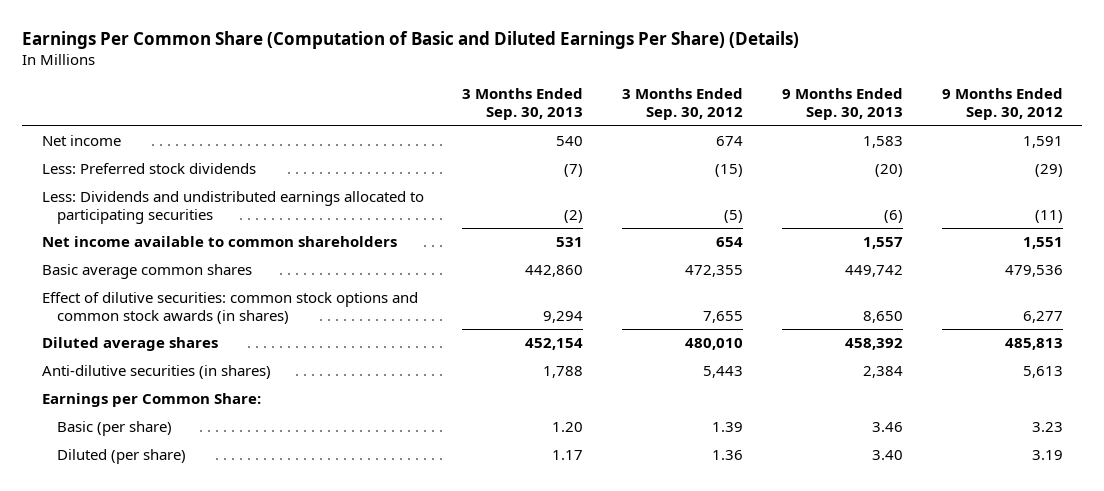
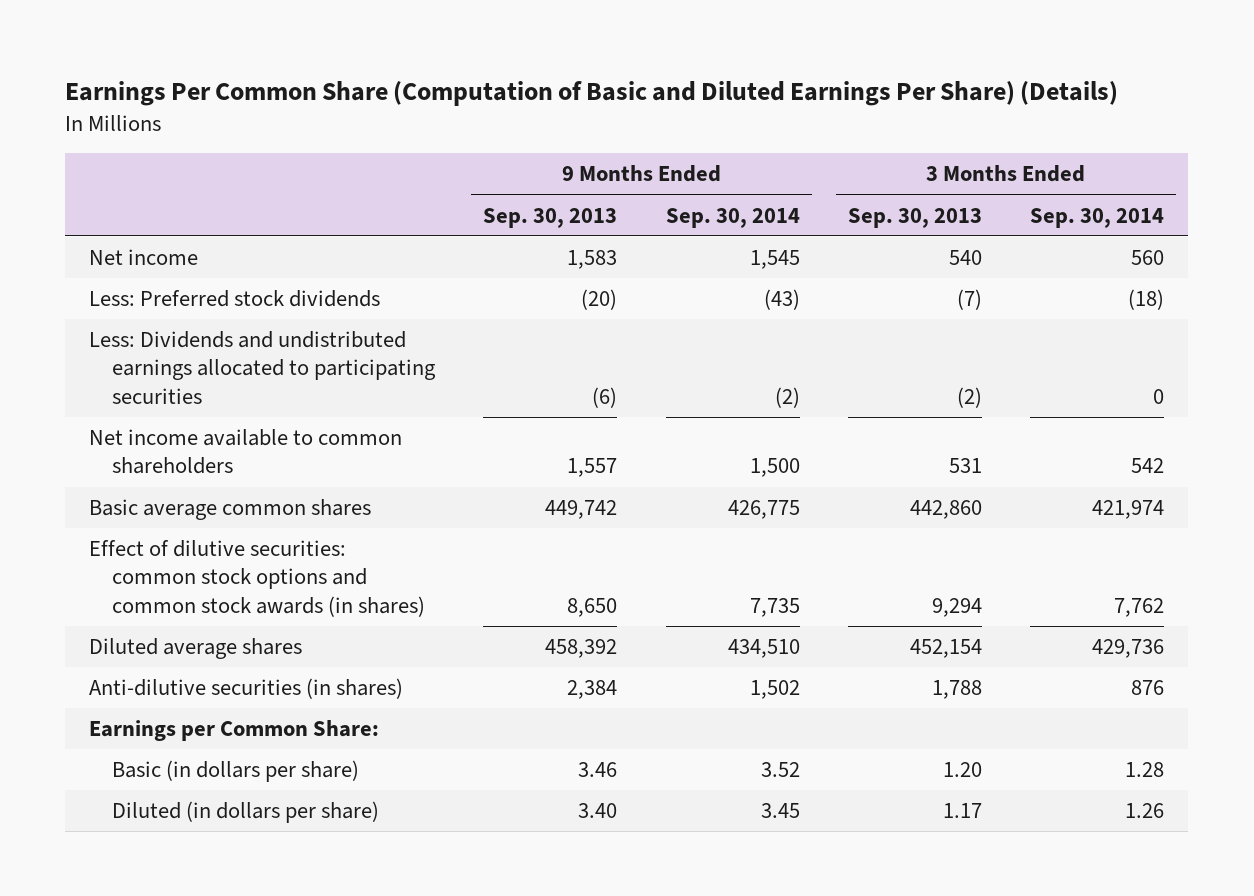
[622,88,744,120] 3 Months Ended Sep. 30, 2012 -> none
[941,88,1063,120] 9 Months Ended Sep. 30, 2012 -> none
none -> [665,207,800,228] Sep. 30, 2014
none -> [1030,207,1165,228] Sep. 30, 2014
[56,421,172,437] Basic (per share) -> [112,760,360,783] Basic (in dollars per share)
[56,449,186,465] Diluted (per share) -> [112,801,380,824] Diluted (in dollars per share)

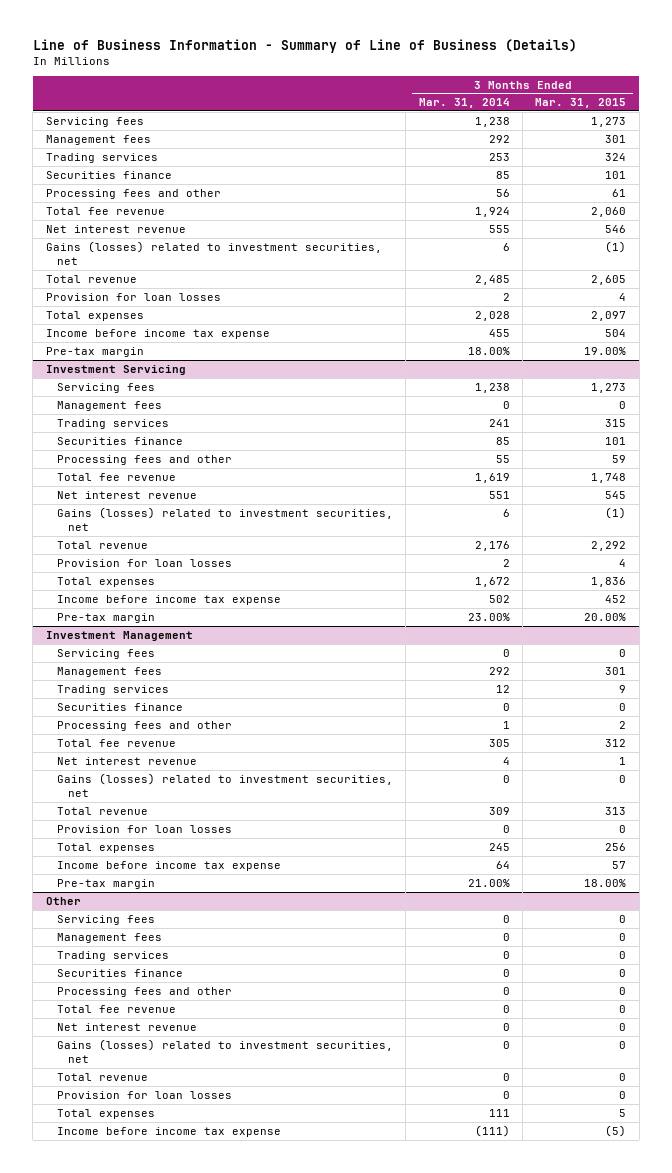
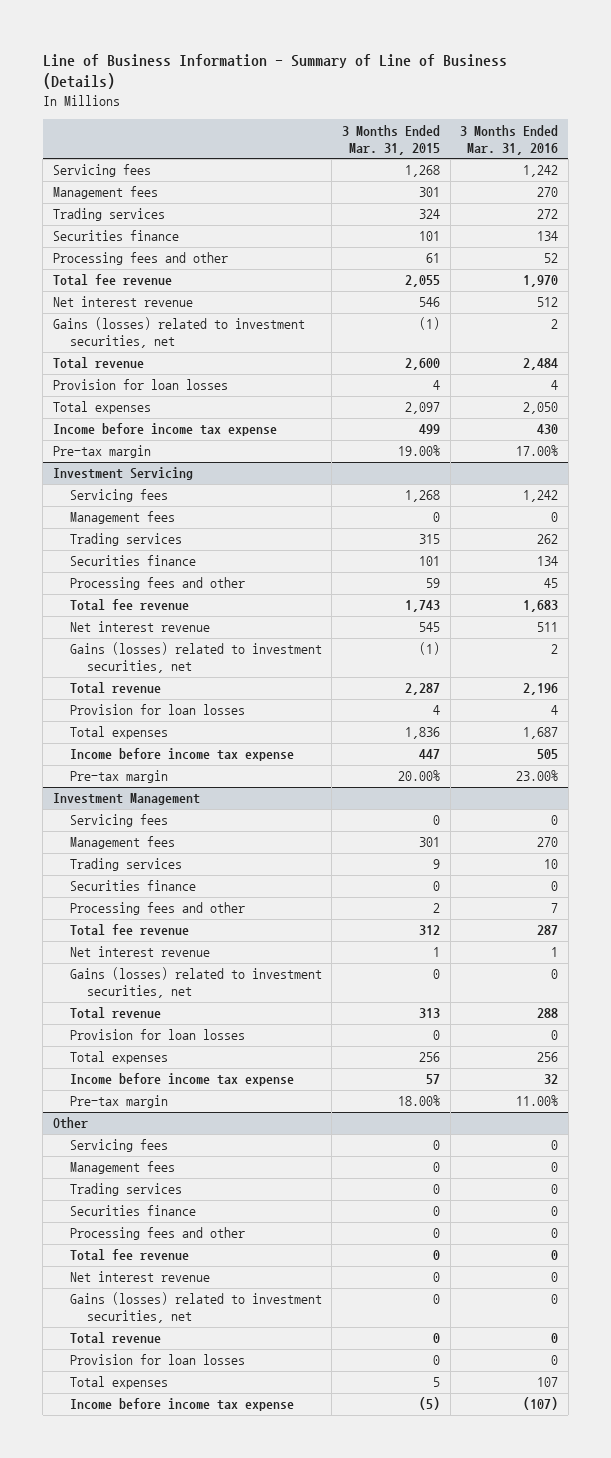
[418,98,510,109] Mar. 31, 2014 -> none
none -> [460,124,559,155] 3 Months Ended Mar. 31, 2016
[591,116,627,127] 1,273 -> [405,165,441,178] 1,268
[591,206,627,217] 2,060 -> [405,275,441,288] 2,055
[591,274,627,285] 2,605 -> [405,358,441,371] 2,600
[605,328,627,337] 504 -> [419,424,441,435] 499
[591,382,627,393] 1,273 -> [405,490,441,503] 1,268
[591,472,627,483] 1,748 -> [405,600,441,613] 1,743
[591,540,627,551] 2,292 -> [405,683,441,696] 2,287
[605,594,627,603] 452 -> [419,749,441,760] 447

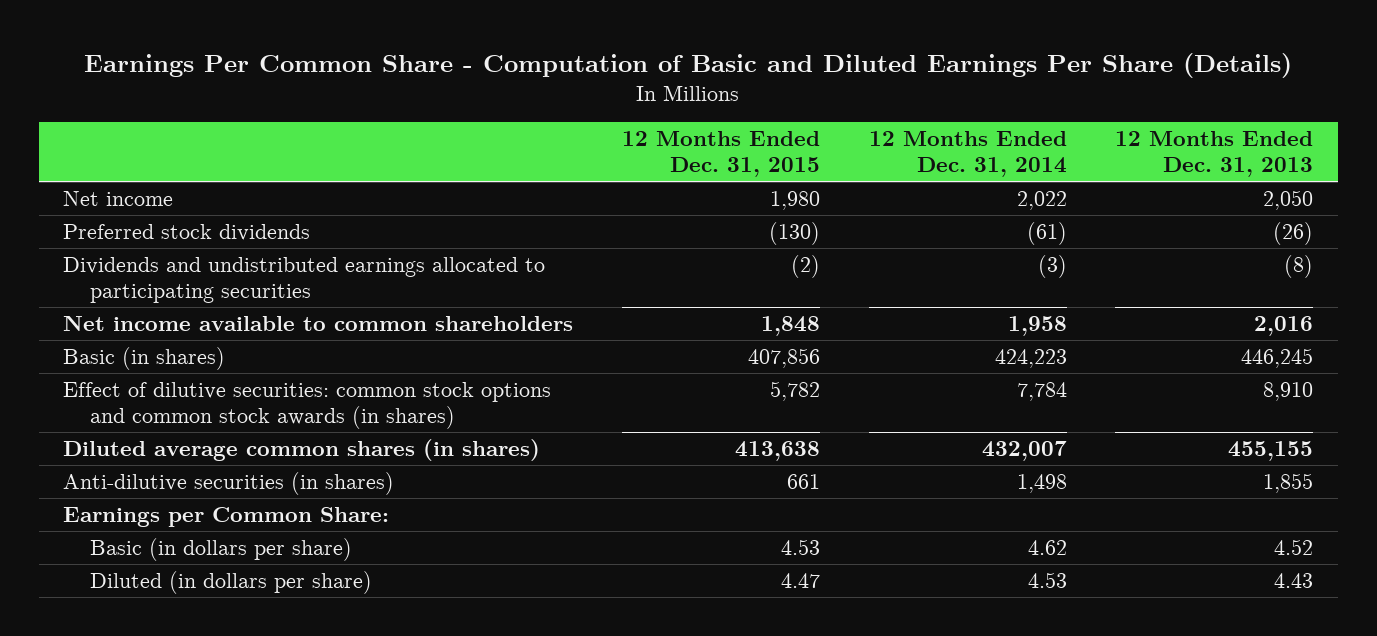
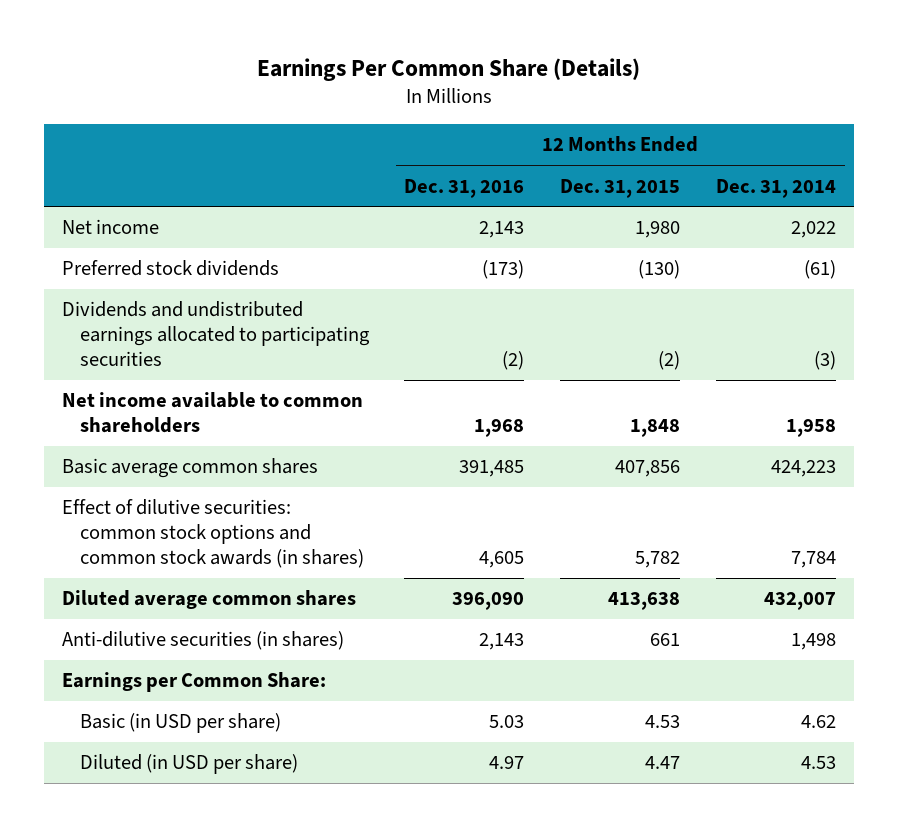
[84,53,1293,79] Earnings Per Common Share - Computation of Basic and Diluted Earnings Per Share (Details) -> [256,57,640,81] Earnings Per Common Share (Details)
[1115,130,1314,177] 12 Months Ended Dec. 31, 2013 -> none
none -> [404,178,525,198] Dec. 31, 2016
[63,346,226,370] Basic (in shares) -> [61,458,318,479] Basic average common shares
[63,438,541,461] Diluted average common shares (in shares) -> [61,590,356,610] Diluted average common shares
[90,537,353,561] Basic (in dollars per share) -> [79,713,281,734] Basic (in USD per share)
[90,570,373,594] Diluted (in dollars per share) -> [79,754,298,775] Diluted (in USD per share)

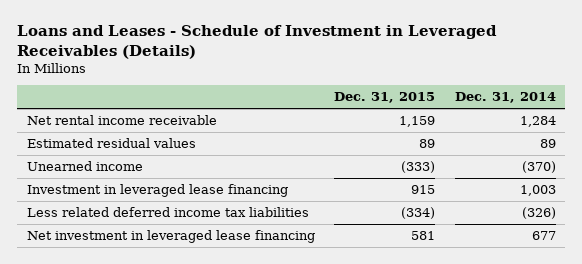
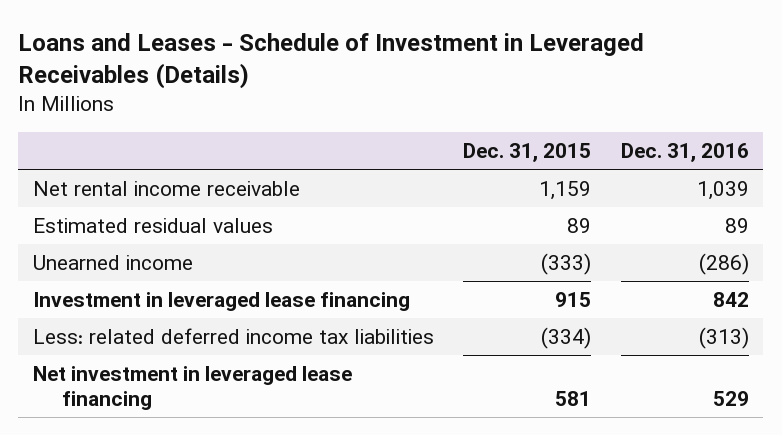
[454,92,556,104] Dec. 31, 2014 -> none
none -> [620,142,749,162] Dec. 31, 2016
[26,207,309,218] Less related deferred income tax liabilities -> [33,328,435,345] Less: related deferred income tax liabilities

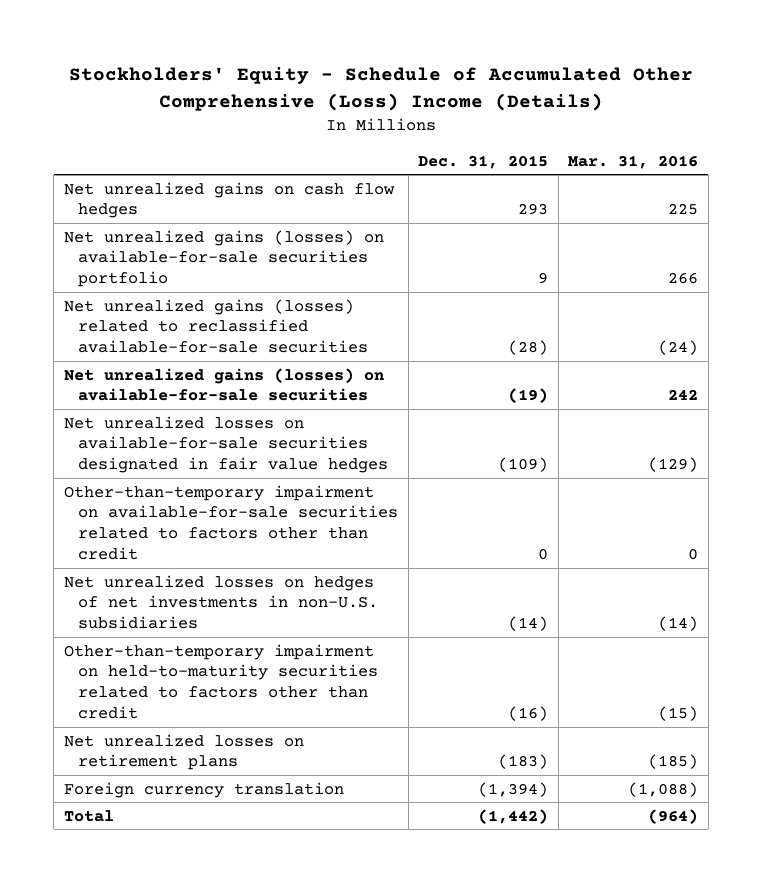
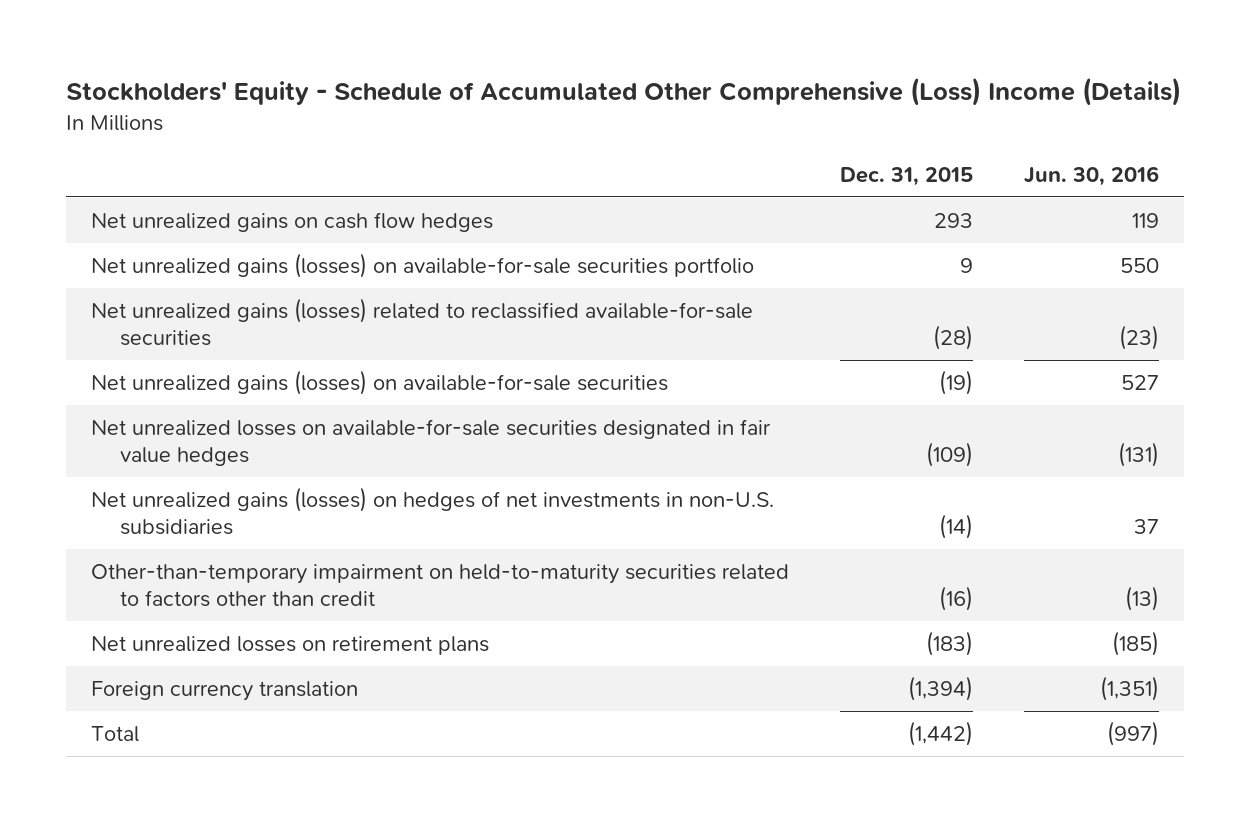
[568,154,699,169] Mar. 31, 2016 -> none
none -> [1023,165,1159,186] Jun. 30, 2016
[63,484,399,560] Other-than-temporary impairment on available-for-sale securities related to factors other than credit -> none
[63,574,379,630] Net unrealized losses on hedges of net investments in non-U.S. subsidiaries -> [91,486,775,536] Net unrealized gains (losses) on hedges of net investments in non-U.S. subsidiaries

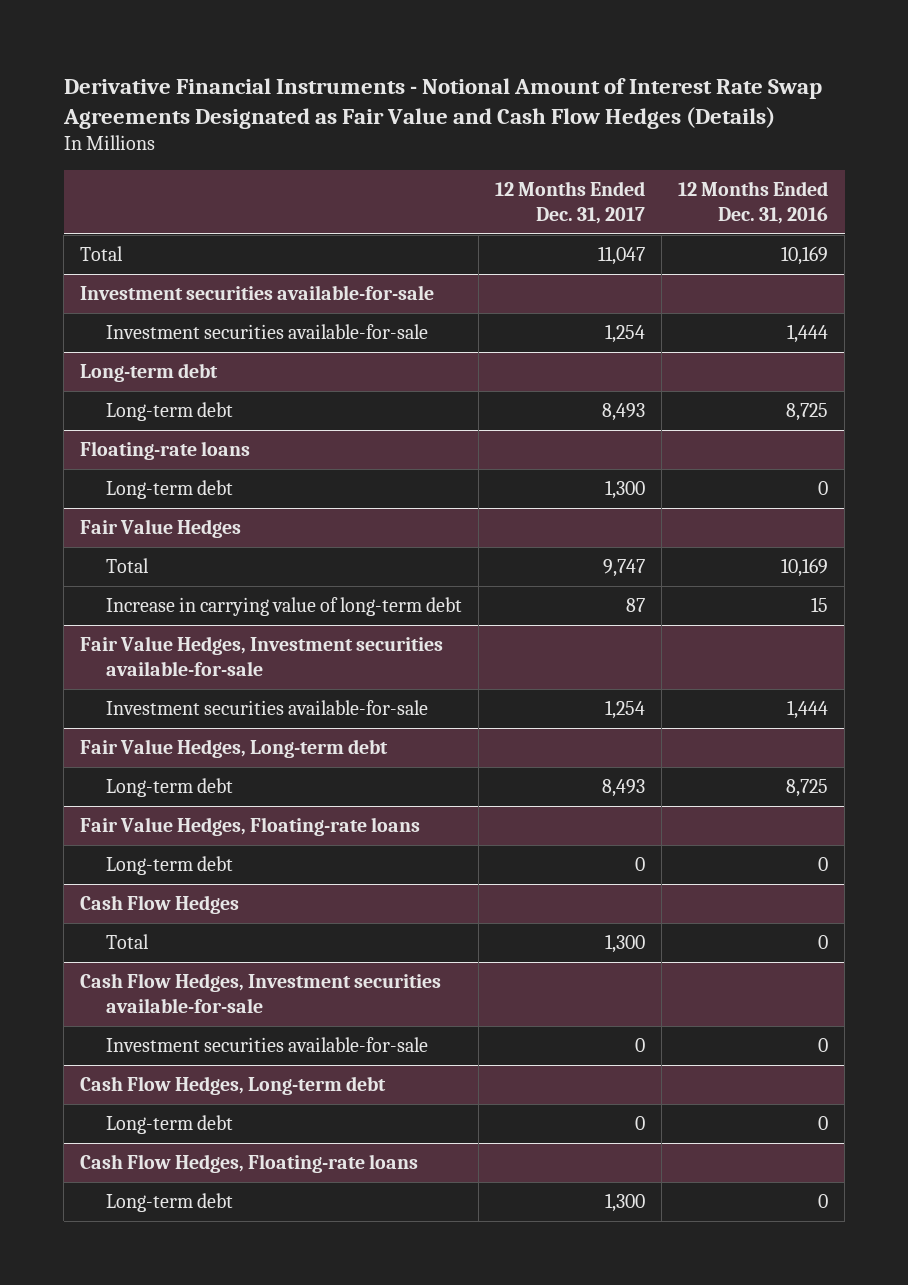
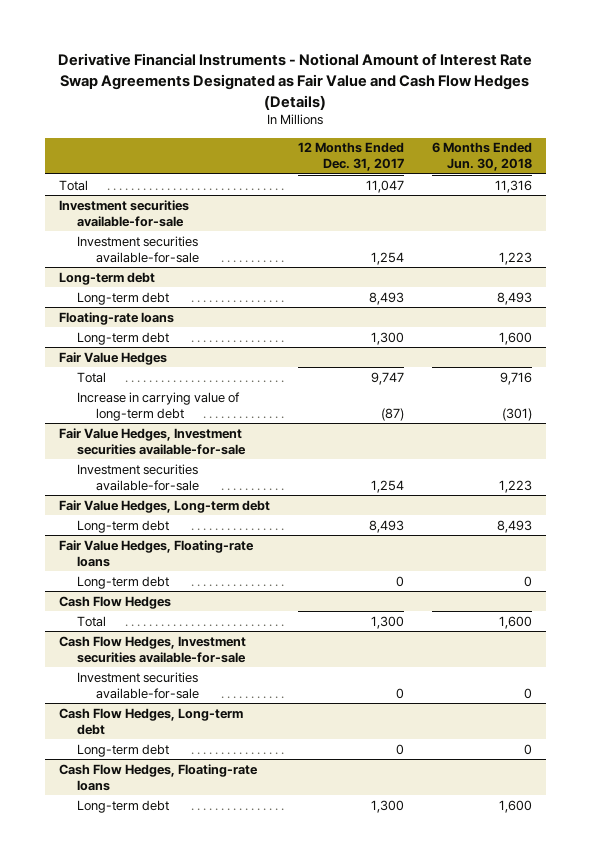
[678,180,829,225] 12 Months Ended Dec. 31, 2016 -> none
none -> [431,142,532,172] 6 Months Ended Jun. 30, 2018
[625,597,645,612] 87 -> [380,407,404,421] (87)

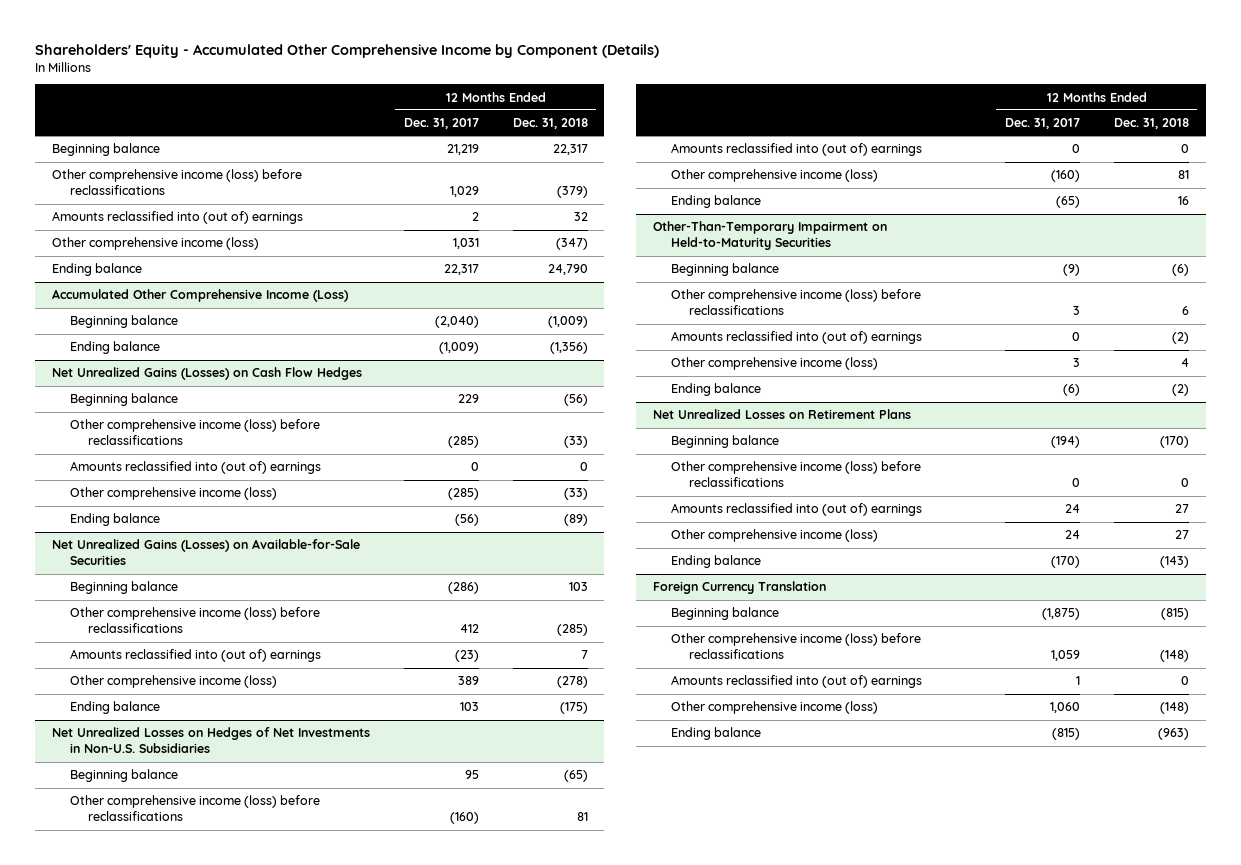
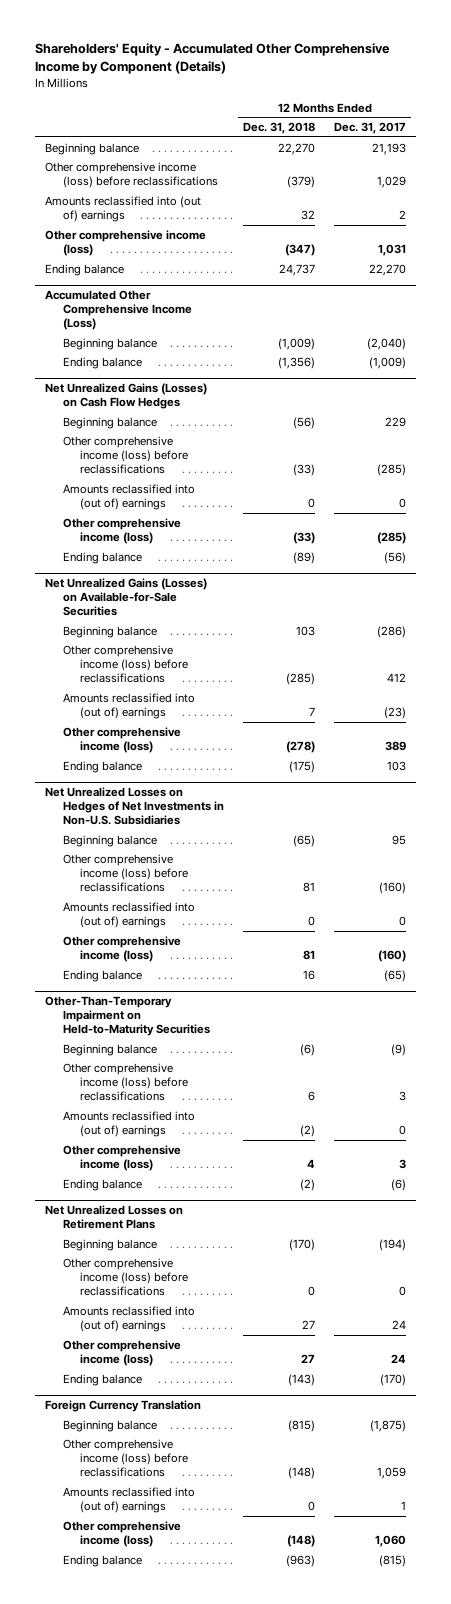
[446,144,479,156] 21,219 -> [372,142,407,155] 21,193
[552,144,588,156] 22,317 -> [277,142,315,155] 22,270
[443,264,479,276] 22,317 -> [369,263,407,276] 22,270
[547,264,588,276] 24,790 -> [278,263,315,276] 24,737

